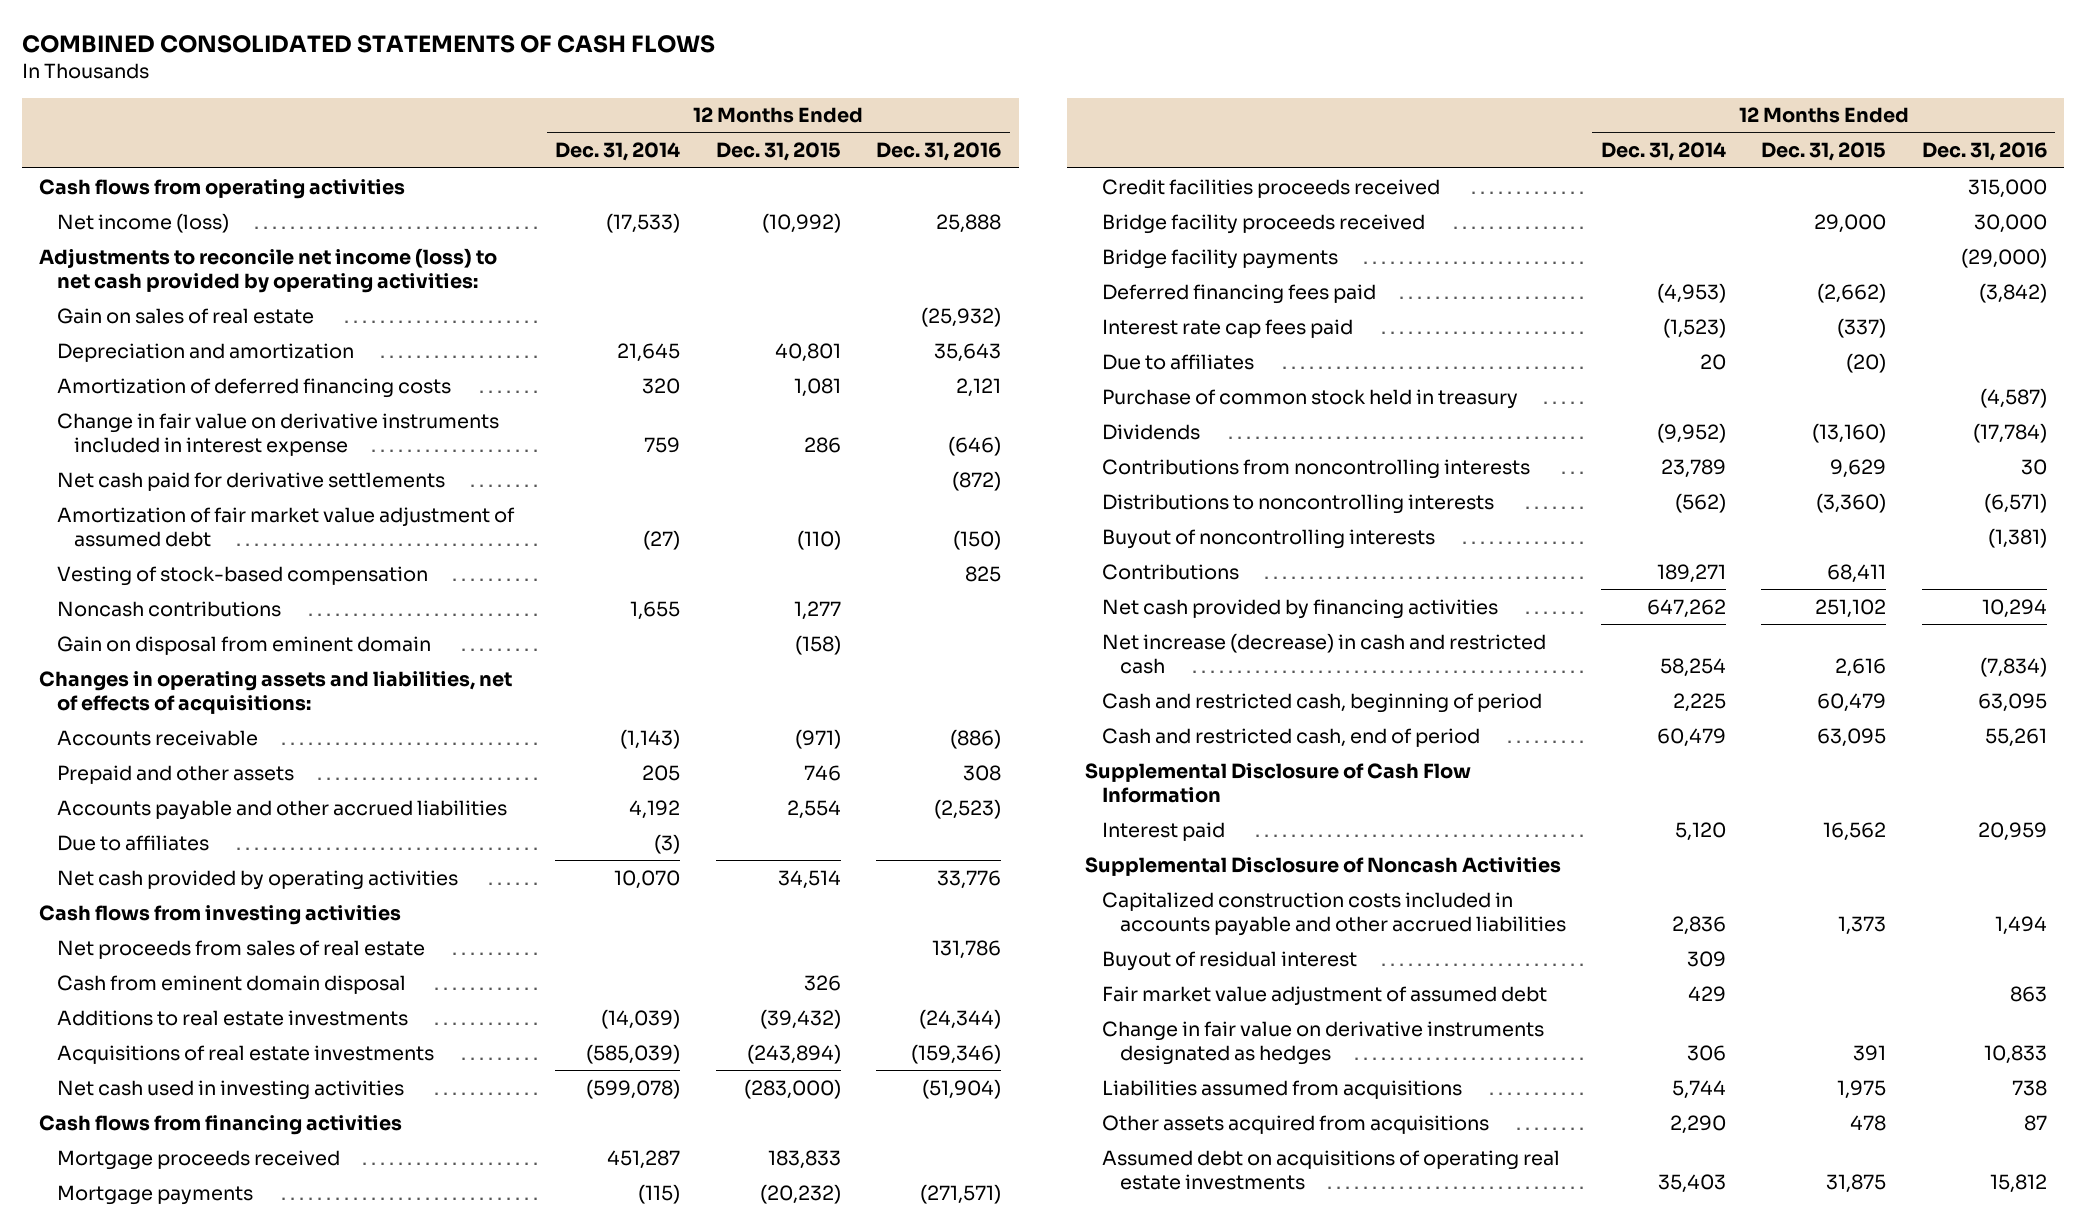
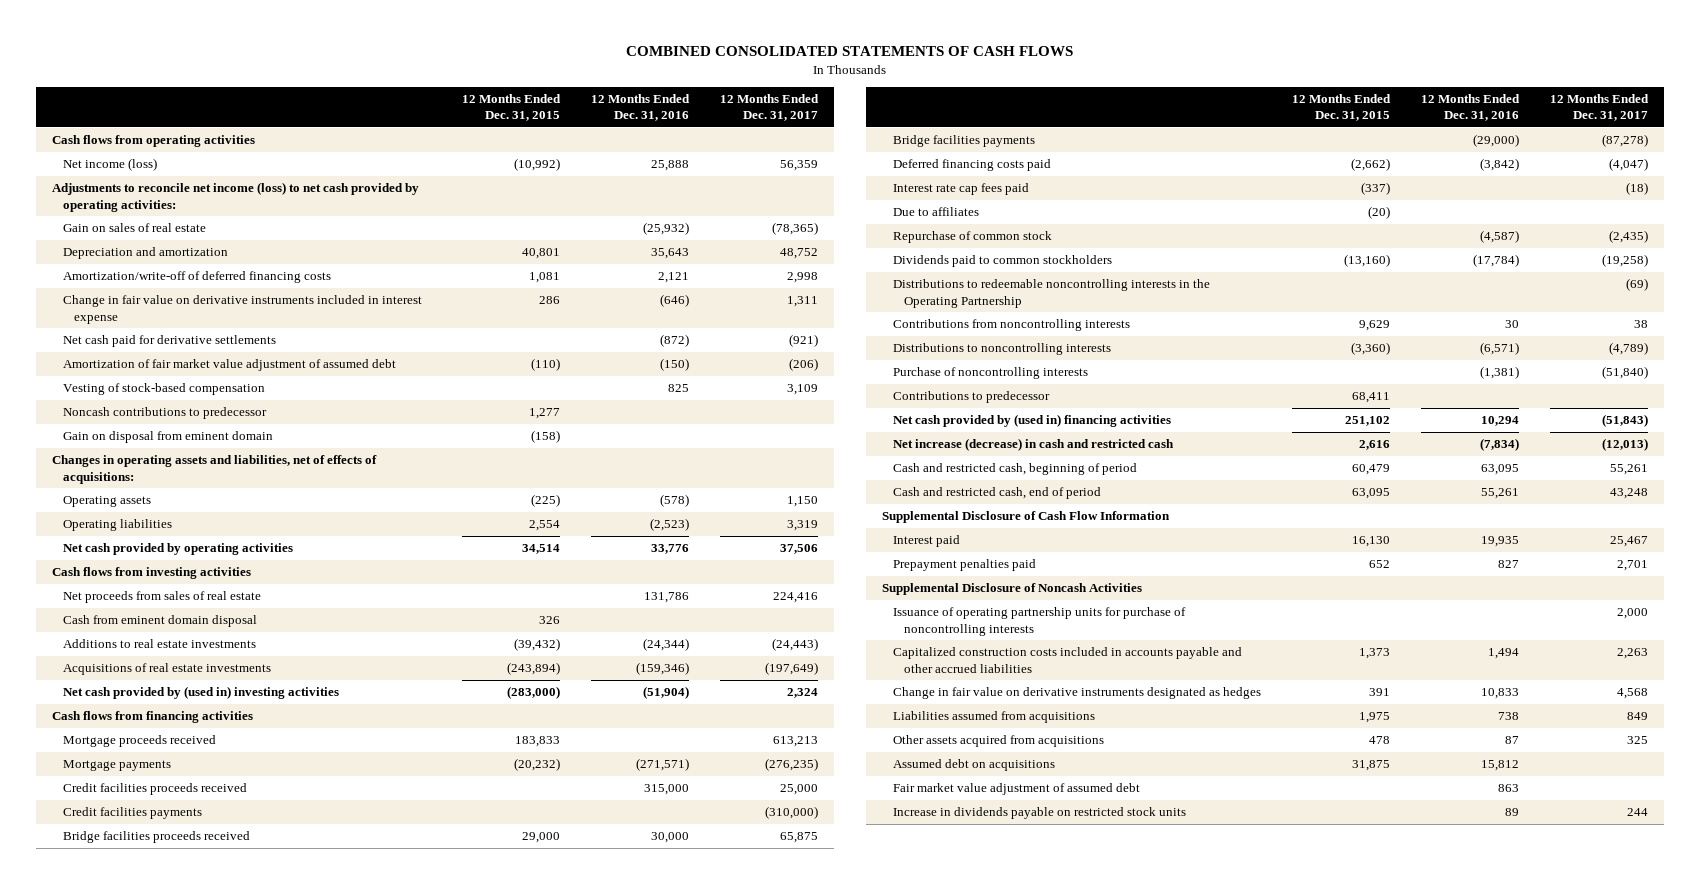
[555,142,681,162] Dec. 31, 2014 -> none
none -> [720,93,820,122] 12 Months Ended Dec. 31, 2017
[56,377,451,398] Amortization of deferred financing costs -> [62,271,331,284] Amortization/write-off of deferred financing costs
[56,600,281,617] Noncash contributions -> [62,407,267,420] Noncash contributions to predecessor
[56,729,258,746] Accounts receivable -> none
[56,764,294,784] Prepaid and other assets -> none
[56,834,209,851] Due to affiliates -> none
none -> [62,496,151,508] Operating assets
[56,799,507,820] Accounts payable and other accrued liabilities -> [62,519,172,532] Operating liabilities
[56,1079,404,1100] Net cash used in investing activities -> [62,686,339,700] Net cash provided by (used in) investing activities
none -> [62,807,202,820] Credit facilities payments
[1102,213,1426,234] Bridge facility proceeds received -> [62,831,250,844] Bridge facilities proceeds received
[1102,248,1339,269] Bridge facility payments -> [892,135,1035,148] Bridge facilities payments
[1102,283,1377,304] Deferred financing fees paid -> [892,159,1051,172] Deferred financing costs paid
[1102,388,1519,409] Purchase of common stock held in treasury -> [892,231,1052,244] Repurchase of common stock
[1102,423,1201,440] Dividends -> [892,255,1112,268] Dividends paid to common stockholders
none -> [892,279,1210,308] Distributions to redeemable noncontrolling interests in the Operating Partnership
[1102,528,1436,549] Buyout of noncontrolling interests -> [892,367,1088,380] Purchase of noncontrolling interests
[1102,563,1240,580] Contributions -> [892,391,1050,404] Contributions to predecessor
[1102,598,1499,619] Net cash provided by financing activities -> [892,414,1171,428] Net cash provided by (used in) financing activities
[1823,821,1887,841] 16,562 -> [1351,536,1390,548] 16,130
[1977,821,2047,841] 20,959 -> [1481,536,1520,548] 19,935
none -> [892,559,1036,572] Prepayment penalties paid
none -> [892,607,1186,636] Issuance of operating partnership units for purchase of noncontrolling interests
[1102,950,1358,971] Buyout of residual interest -> none
[1102,1149,1561,1191] Assumed debt on acquisitions of operating real estate investments -> [892,759,1055,772] Assumed debt on acquisitions
[1102,985,1548,1005] Fair market value adjustment of assumed debt -> [892,783,1140,796] Fair market value adjustment of assumed debt
none -> [892,807,1186,820] Increase in dividends payable on restricted stock units

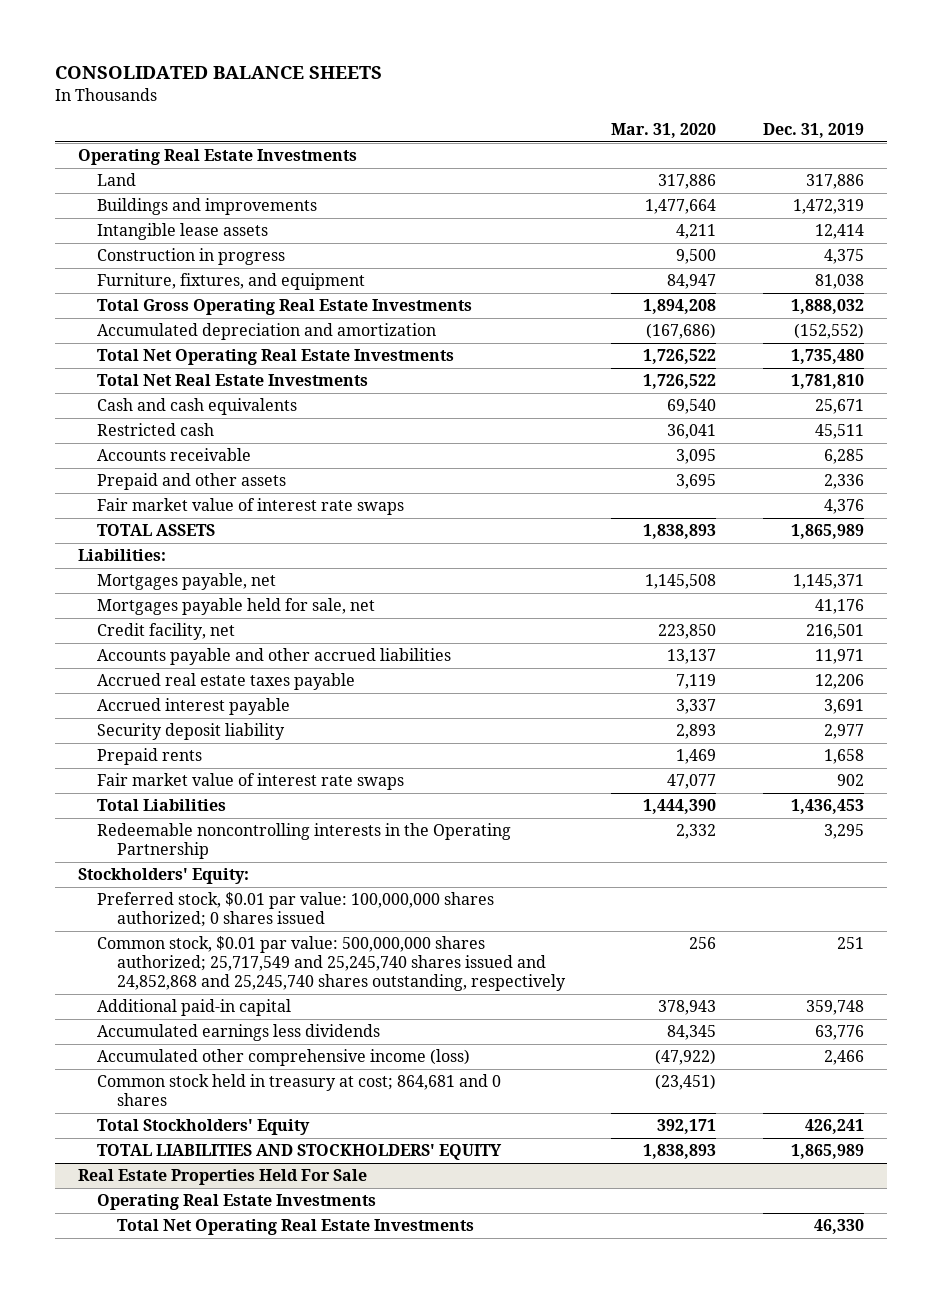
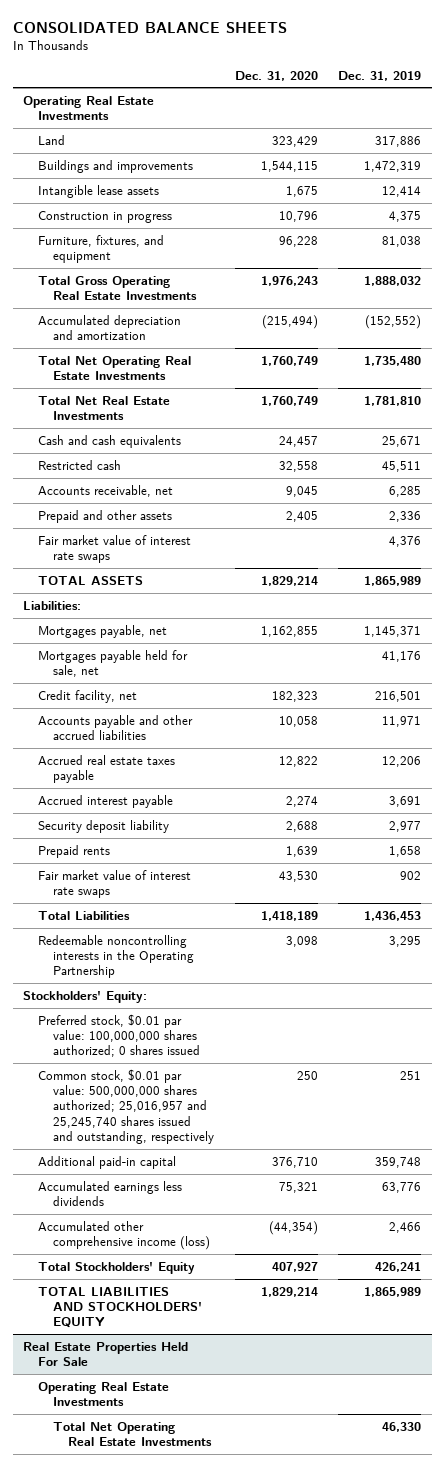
[611,122,717,138] Mar. 31, 2020 -> none
none -> [234,70,318,81] Dec. 31, 2020
[97,448,252,462] Accounts receivable -> [38,484,174,497] Accounts receivable, net
[97,936,567,992] Common stock, $0.01 par value: 500,000,000 shares authorized; 25,717,549 and 25,245,740 shares issued and 24,852,868 and 25,245,740 shares outstanding, respectively -> [38,1068,215,1145] Common stock, $0.01 par value: 500,000,000 shares authorized; 25,016,957 and 25,245,740 shares issued and outstanding, respectively
[97,1074,502,1107] Common stock held in treasury at cost; 864,681 and 0 shares -> none

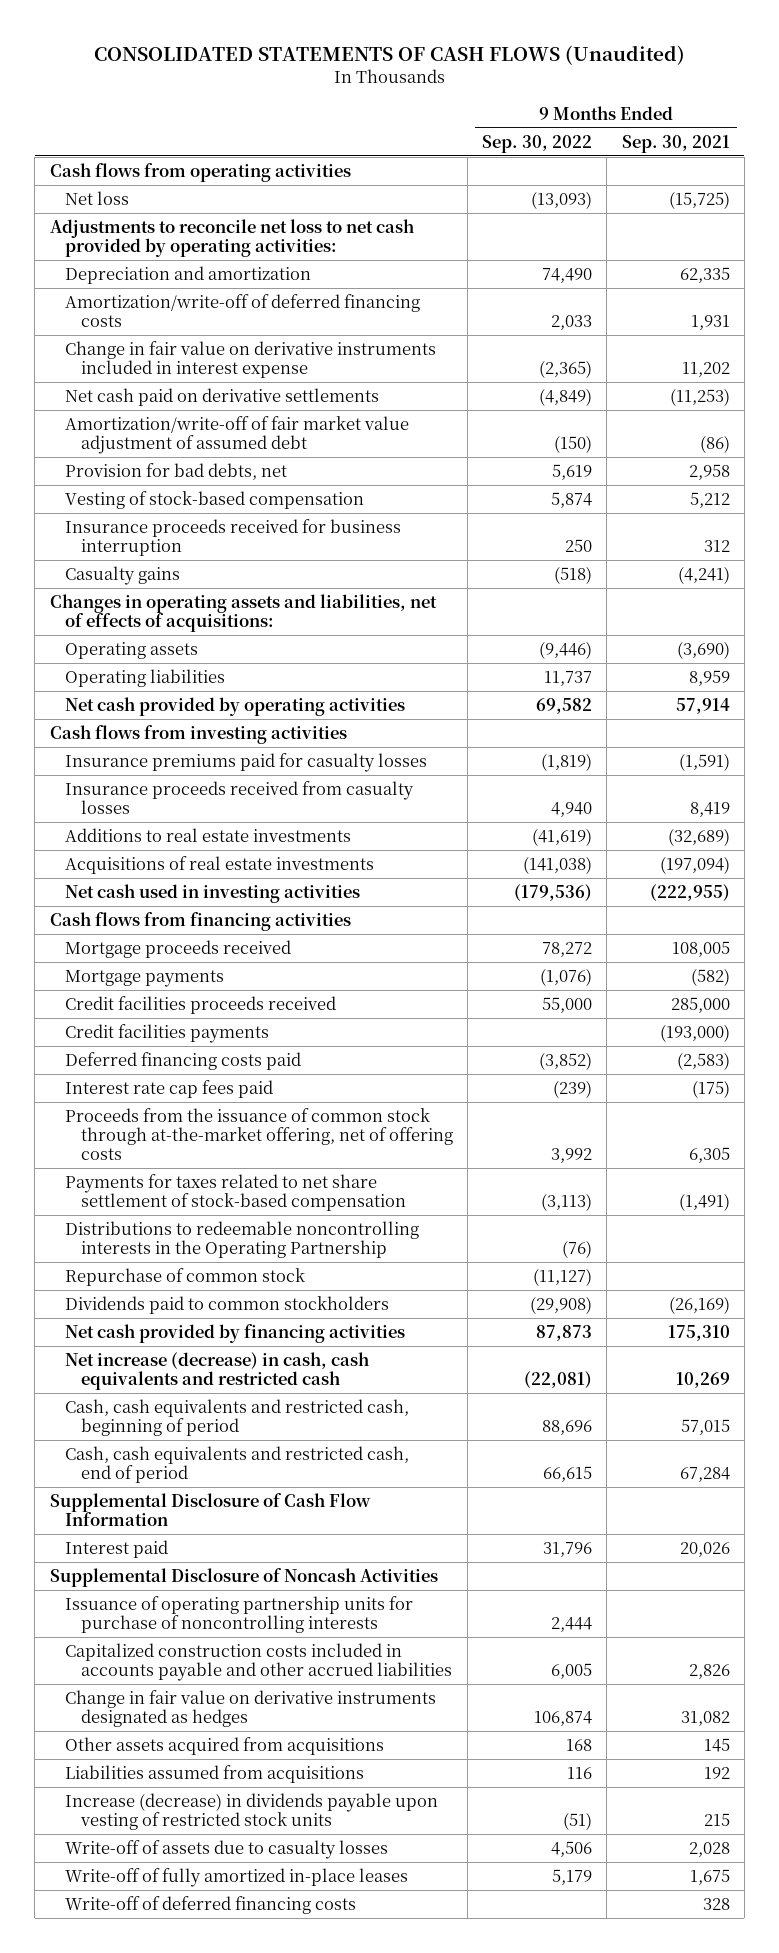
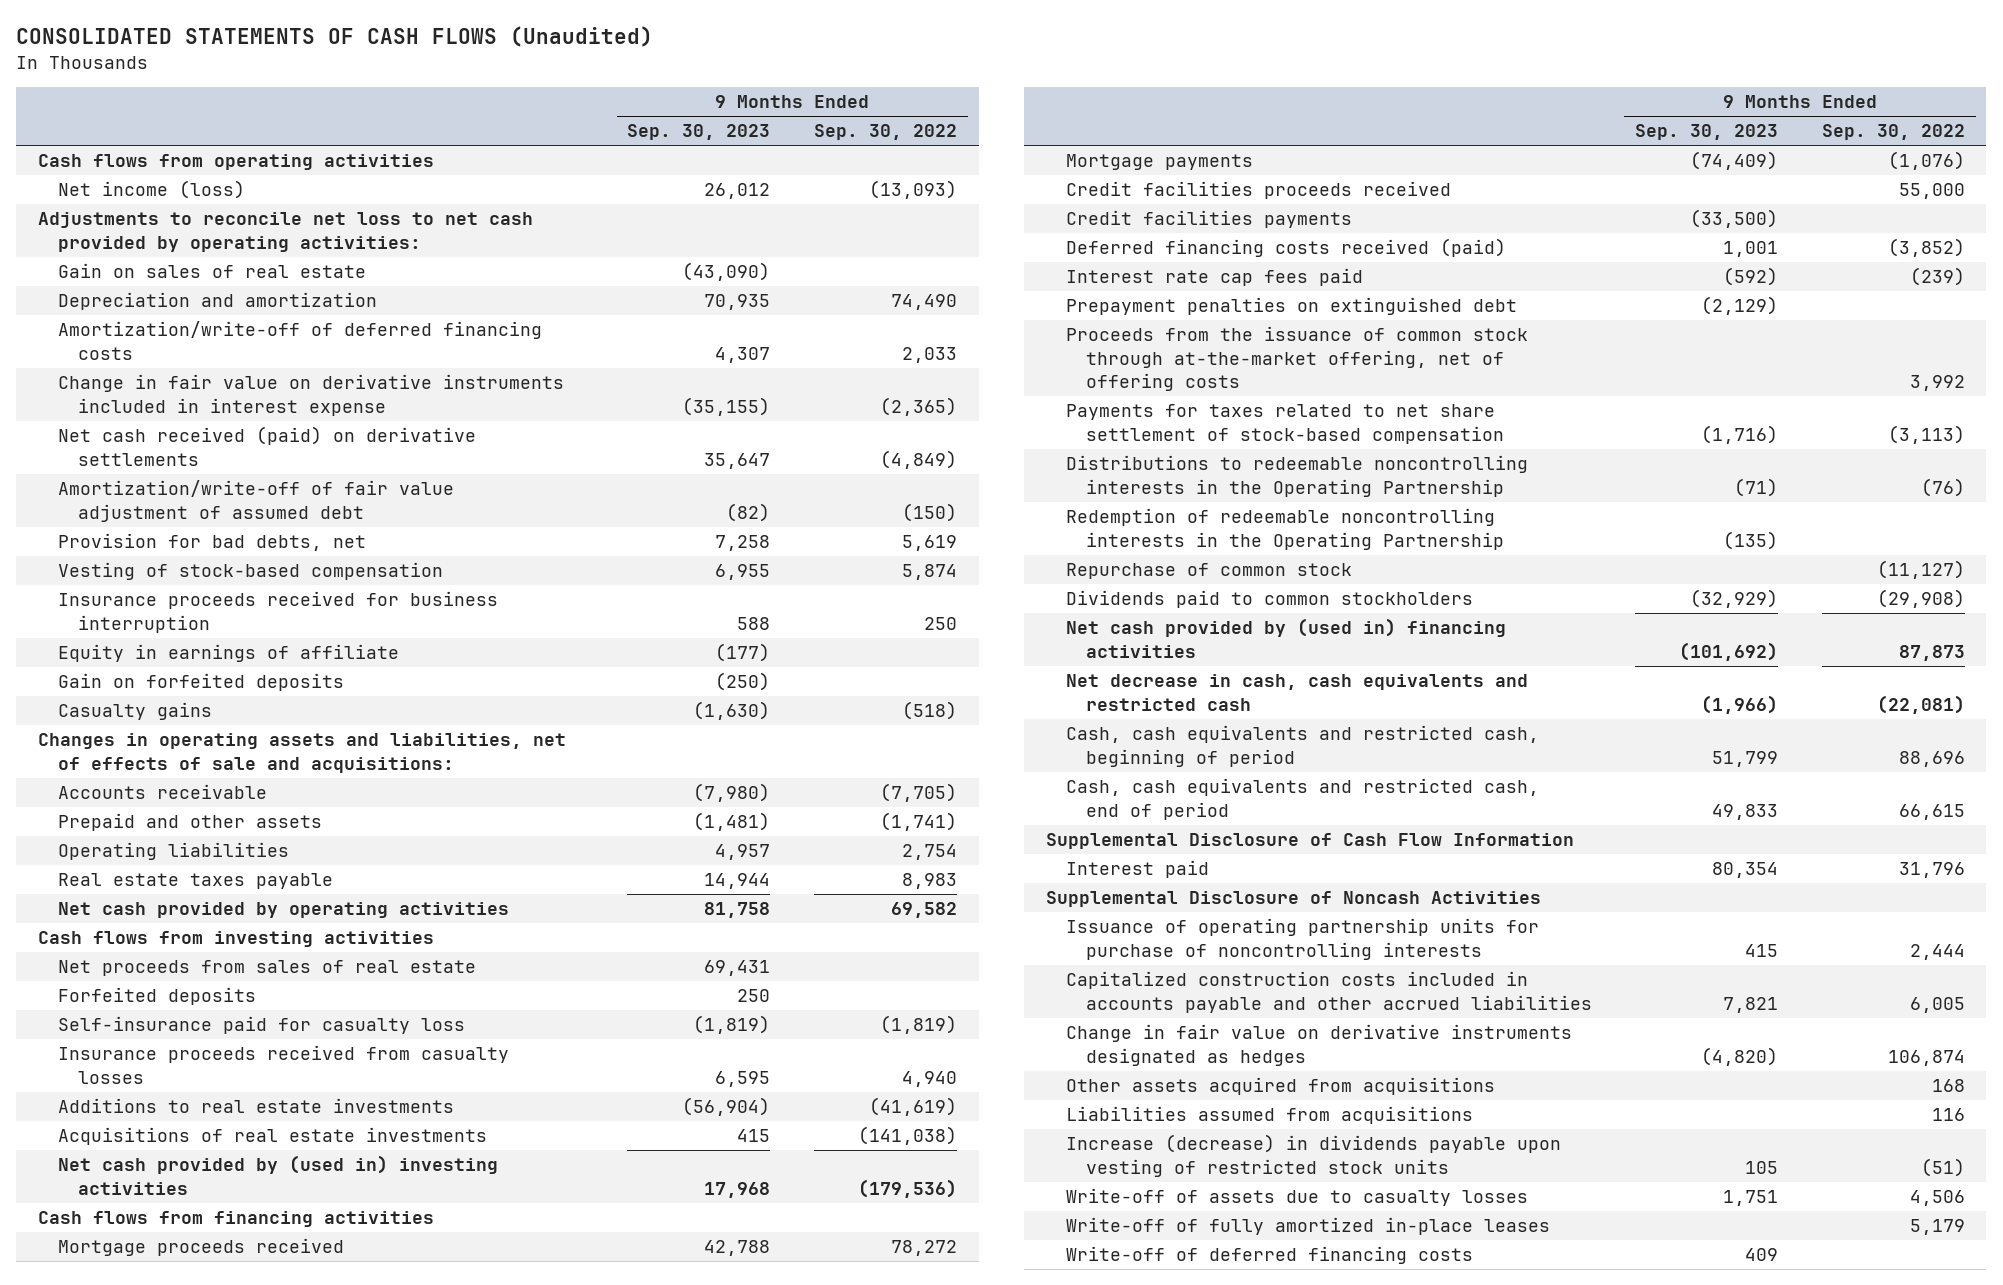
[621,134,730,153] Sep. 30, 2021 -> none
none -> [627,124,771,141] Sep. 30, 2023
[65,191,130,206] Net loss -> [57,180,245,200] Net income (loss)
none -> [57,263,366,279] Gain on sales of real estate
[65,388,380,407] Net cash paid on derivative settlements -> [57,426,476,466] Net cash received (paid) on derivative settlements
[65,416,410,455] Amortization/write-off of fair market value adjustment of assumed debt -> [57,480,454,522] Amortization/write-off of fair value adjustment of assumed debt
none -> [57,644,399,663] Equity in earnings of affiliate
none -> [57,673,344,692] Gain on forfeited deposits
[65,642,199,660] Operating assets -> none
[49,594,437,633] Changes in operating assets and liabilities, net of effects of acquisitions: -> [37,733,566,773] Changes in operating assets and liabilities, net of effects of sale and acquisitions:
none -> [57,784,267,800] Accounts receivable
none -> [57,813,322,832] Prepaid and other assets
[544,671,593,687] 11,737 -> [901,844,957,861] 2,754
none -> [57,873,333,890] Real estate taxes payable
none -> [57,960,476,977] Net proceeds from sales of real estate
none -> [57,987,256,1006] Forfeited deposits
[65,753,428,773] Insurance premiums paid for casualty losses -> [57,1016,465,1035] Self-insurance paid for casualty loss
[65,884,361,904] Net cash used in investing activities -> [57,1155,498,1195] Net cash provided by (used in) investing activities
[65,1052,302,1071] Deferred financing costs paid -> [1065,238,1506,258] Deferred financing costs received (paid)
none -> [1065,297,1517,316] Prepayment penalties on extinguished debt
none -> [1065,508,1504,550] Redemption of redeemable noncontrolling interests in the Operating Partnership
[65,1324,406,1344] Net cash provided by financing activities -> [1065,618,1506,658] Net cash provided by (used in) financing activities
[65,1352,370,1391] Net increase (decrease) in cash, cash equivalents and restricted cash -> [1065,674,1528,711] Net decrease in cash, cash equivalents and restricted cash

